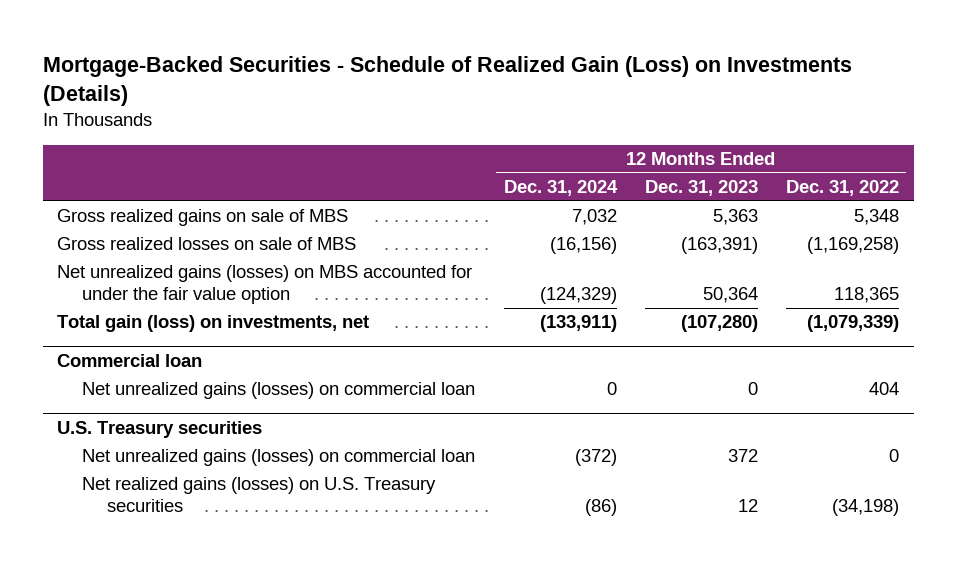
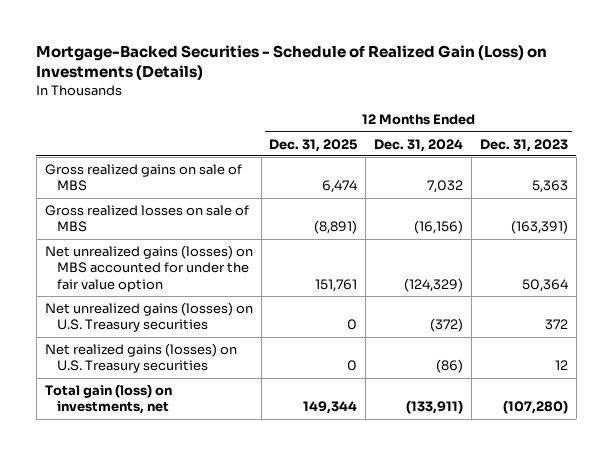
[786,180,900,197] Dec. 31, 2022 -> none
none -> [269,138,358,152] Dec. 31, 2025
[57,354,203,368] Commercial loan -> none
[57,421,263,439] U.S. Treasury securities -> none
[82,449,476,467] Net unrealized gains (losses) on commercial loan -> none
[82,382,476,400] Net unrealized gains (losses) on commercial loan -> [44,301,253,333] Net unrealized gains (losses) on U.S. Treasury securities
[606,382,617,396] 0 -> [430,318,464,333] (372)
[747,382,758,396] 0 -> [544,319,568,331] 372
[57,315,370,333] Total gain (loss) on investments, net -> [44,383,172,415] Total gain (loss) on investments, net

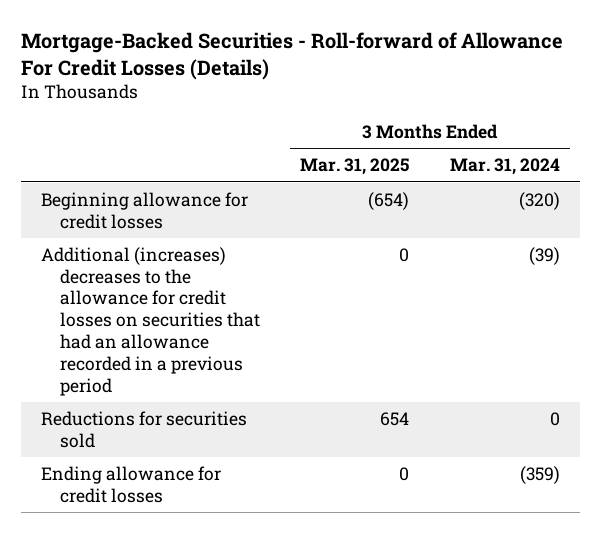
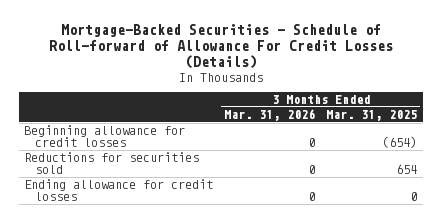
[21,31,564,80] Mortgage-Backed Securities - Roll-forward of Allowance For Credit Losses (Details) -> [48,23,393,70] Mortgage-Backed Securities - Schedule of Roll-forward of Allowance For Credit Losses (Details)
[449,158,560,176] Mar. 31, 2024 -> none
none -> [224,109,316,122] Mar. 31, 2026
[41,246,260,396] Additional (increases) decreases to the allowance for credit losses on securities that had an allowance recorded in a previous period -> none

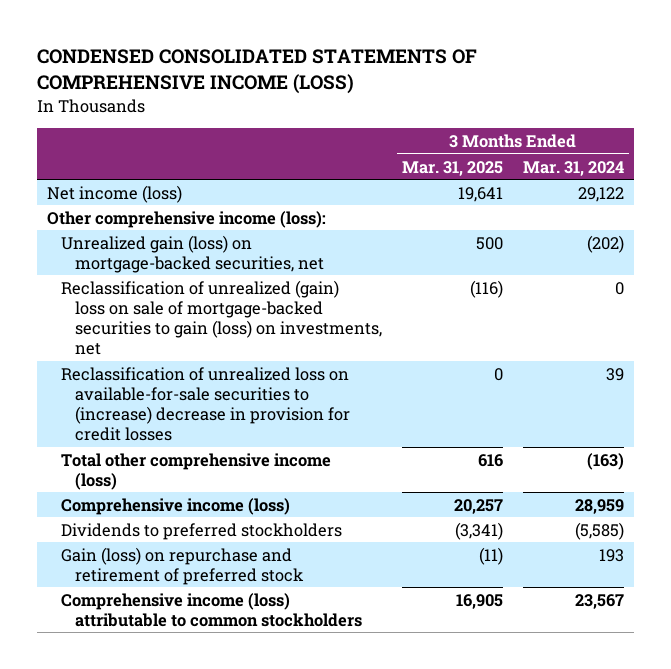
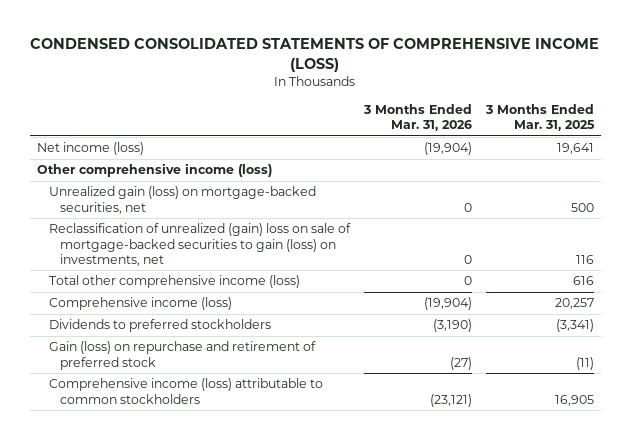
[522,160,624,176] Mar. 31, 2024 -> none
none -> [362,104,472,132] 3 Months Ended Mar. 31, 2026
[47,210,327,228] Other comprehensive income (loss): -> [36,163,272,178] Other comprehensive income (loss)
[61,366,351,441] Reclassification of unrealized loss on available-for-sale securities to (increase) decrease in provision for credit losses -> none
[470,279,504,298] (116) -> [575,254,594,264] 116

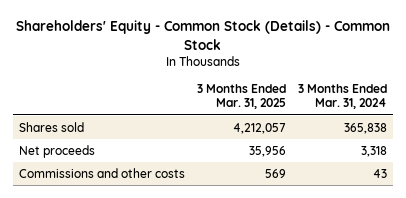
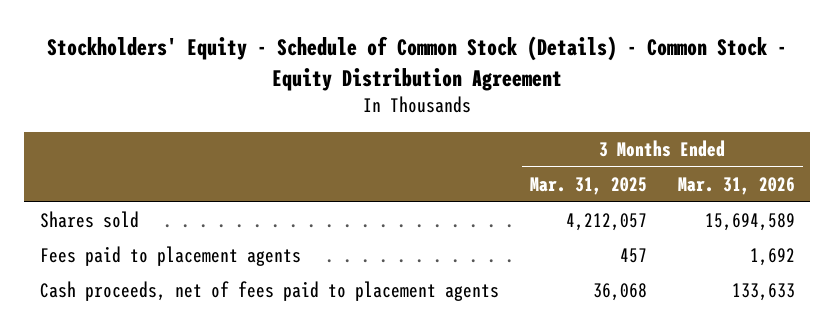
[15,20,390,50] Shareholders' Equity - Common Stock (Details) - Common Stock -> [47,35,788,91] Stockholders' Equity - Schedule of Common Stock (Details) - Common Stock - Equity Distribution Agreement
[298,84,388,110] 3 Months Ended Mar. 31, 2024 -> none
none -> [677,177,795,196] Mar. 31, 2026
[18,167,185,178] Commissions and other costs -> none
none -> [39,246,301,267] Fees paid to placement agents
[18,144,95,158] Net proceeds -> [39,281,499,302] Cash proceeds, net of fees paid to placement agents
[248,145,286,157] 35,956 -> [592,283,647,302] 36,068

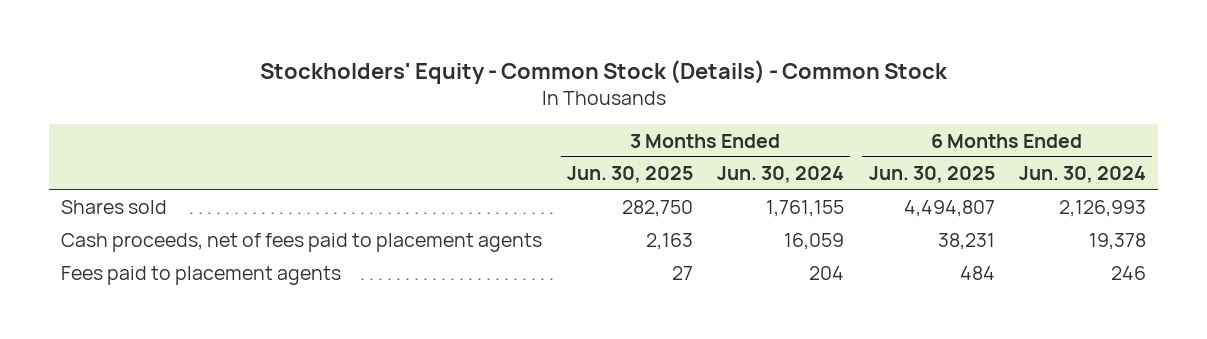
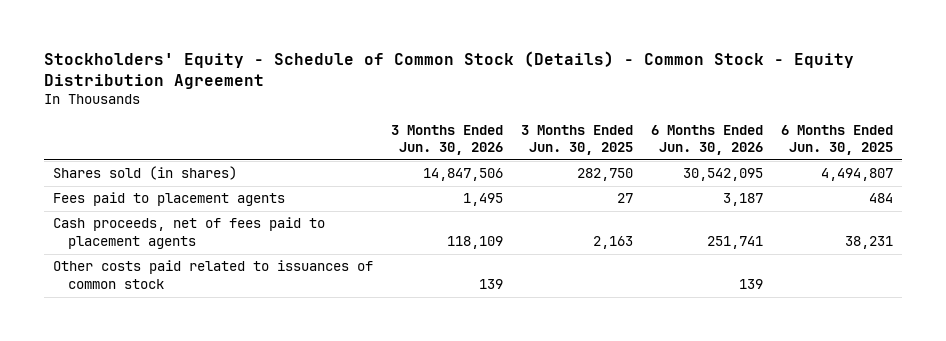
[259,59,948,84] Stockholders' Equity - Common Stock (Details) - Common Stock -> [44,50,855,89] Stockholders' Equity - Schedule of Common Stock (Details) - Common Stock - Equity Distribution Agreement
[717,166,845,184] Jun. 30, 2024 -> none
[1018,166,1146,184] Jun. 30, 2024 -> none
none -> [391,124,504,156] 3 Months Ended Jun. 30, 2026
none -> [651,124,764,156] 6 Months Ended Jun. 30, 2026
[61,200,168,215] Shares sold -> [53,166,238,181] Shares sold (in shares)
[61,233,543,253] Cash proceeds, net of fees paid to placement agents -> [53,217,326,249] Cash proceeds, net of fees paid to placement agents
none -> [53,260,374,289] Other costs paid related to issuances of common stock

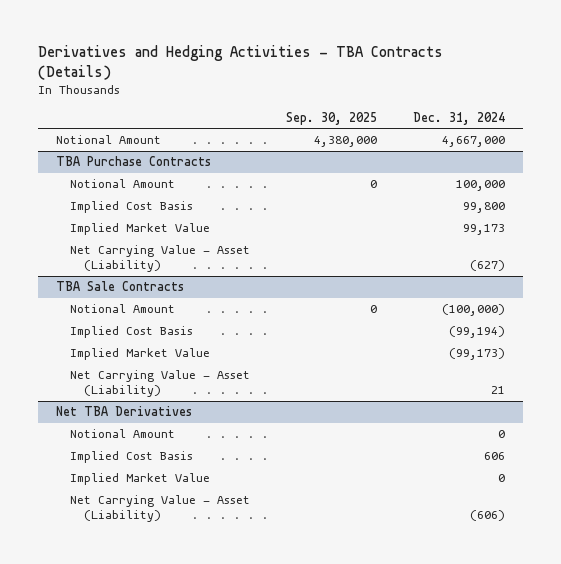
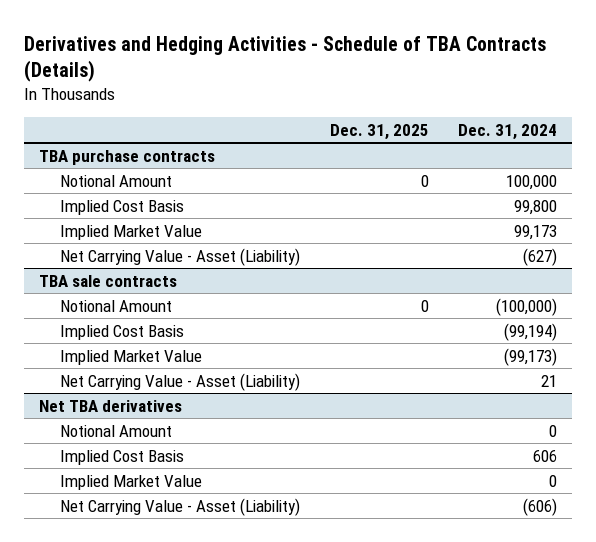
[37,45,443,80] Derivatives and Hedging Activities - TBA Contracts (Details) -> [24,35,547,83] Derivatives and Hedging Activities - Schedule of TBA Contracts (Details)
[285,111,377,125] Sep. 30, 2025 -> none
none -> [329,123,429,140] Dec. 31, 2025
[55,135,161,145] Notional Amount -> none
[55,156,211,167] TBA Purchase Contracts -> [38,149,215,165] TBA purchase contracts
[55,281,184,292] TBA Sale Contracts -> [38,274,177,287] TBA sale contracts
[55,406,192,417] Net TBA Derivatives -> [38,399,182,412] Net TBA derivatives

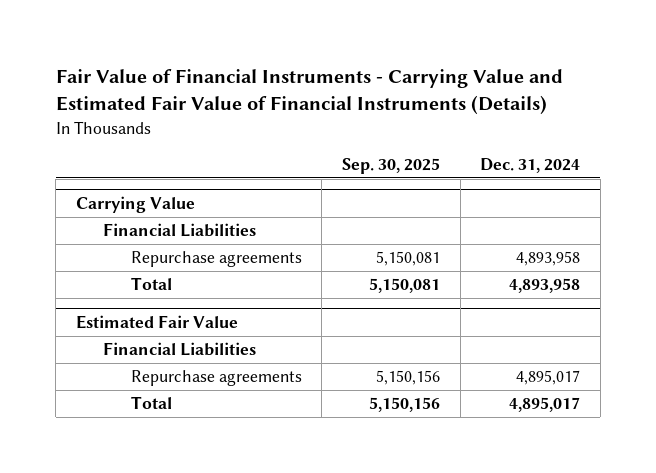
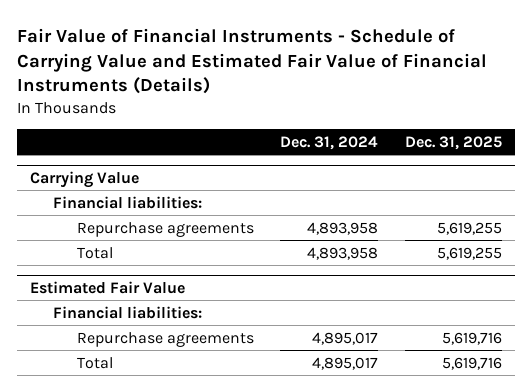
[55,68,563,115] Fair Value of Financial Instruments - Carrying Value and Estimated Fair Value of Financial Instruments (Details) -> [16,27,487,95] Fair Value of Financial Instruments - Schedule of Carrying Value and Estimated Fair Value of Financial Instruments (Details)
[341,157,440,174] Sep. 30, 2025 -> none
none -> [404,135,502,150] Dec. 31, 2025
[103,222,257,237] Financial Liabilities -> [53,195,203,209] Financial liabilities:
[103,341,257,356] Financial Liabilities -> [53,305,203,319] Financial liabilities:

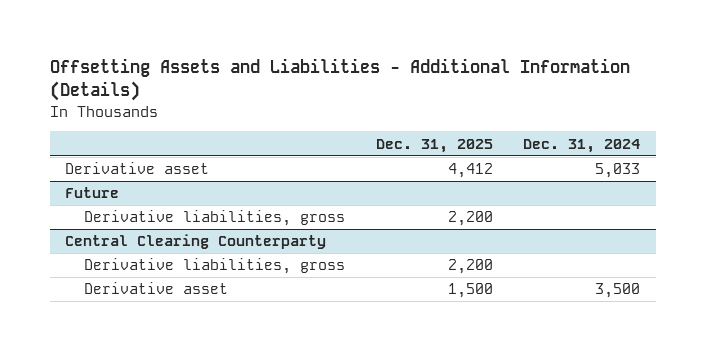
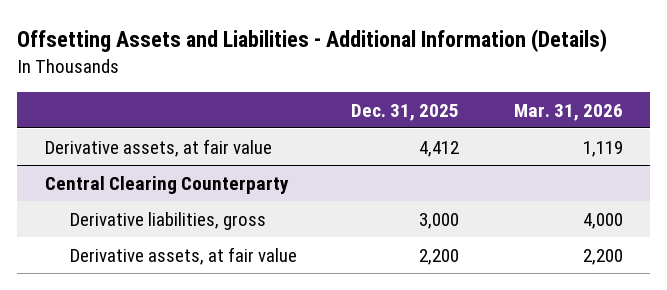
[523,138,641,153] Dec. 31, 2024 -> none
none -> [513,103,623,121] Mar. 31, 2026
[65,187,120,199] Future -> none
[84,210,346,227] Derivative liabilities, gross -> none
[65,162,210,175] Derivative asset -> [44,138,272,157] Derivative assets, at fair value
[447,259,493,275] 2,200 -> [419,212,460,229] 3,000
[84,282,229,295] Derivative asset -> [69,246,297,265] Derivative assets, at fair value
[447,283,493,299] 1,500 -> [419,248,460,265] 2,200

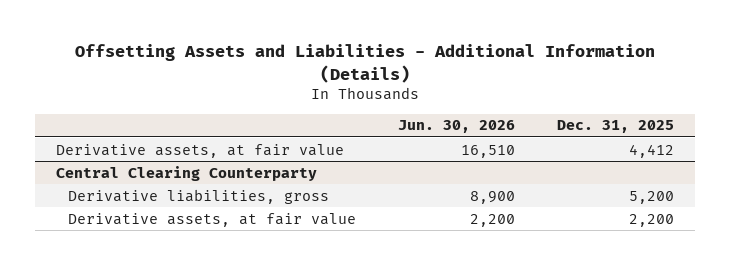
[513,103,623,121] Mar. 31, 2026 -> none
none -> [398,120,516,134] Jun. 30, 2026
[419,212,460,229] 3,000 -> [629,190,675,204] 5,200

